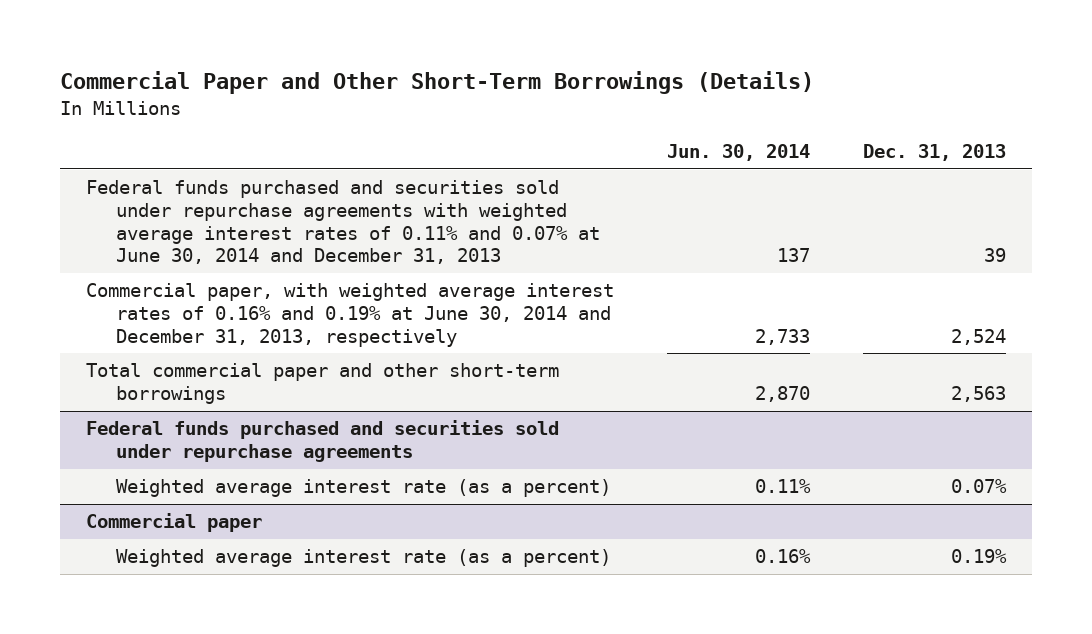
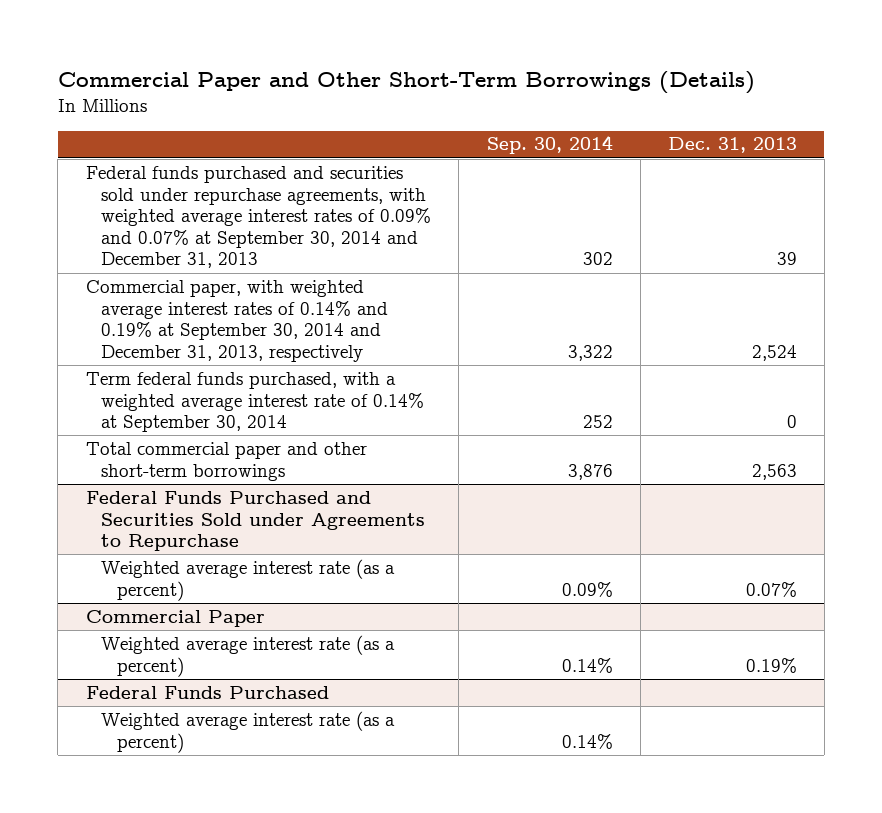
[667,144,811,162] Jun. 30, 2014 -> none
none -> [486,135,613,155] Sep. 30, 2014
[86,180,601,265] Federal funds purchased and securities sold under repurchase agreements with weighted average interest rates of 0.11% and 0.07% at June 30, 2014 and December 31, 2013 -> [85,165,432,269] Federal funds purchased and securities sold under repurchase agreements, with weighted average interest rates of 0.09% and 0.07% at September 30, 2014 and December 31, 2013
[86,283,615,347] Commercial paper, with weighted average interest rates of 0.16% and 0.19% at June 30, 2014 and December 31, 2013, respectively -> [85,279,389,362] Commercial paper, with weighted average interest rates of 0.14% and 0.19% at September 30, 2014 and December 31, 2013, respectively
none -> [85,371,425,433] Term federal funds purchased, with a weighted average interest rate of 0.14% at September 30, 2014
[86,420,560,463] Federal funds purchased and securities sold under repurchase agreements -> [85,490,426,552] Federal Funds Purchased and Securities Sold under Agreements to Repurchase
[86,513,263,533] Commercial paper -> [85,609,265,627] Commercial Paper
none -> [85,685,329,699] Federal Funds Purchased
none -> [101,710,396,753] Weighted average interest rate (as a percent)

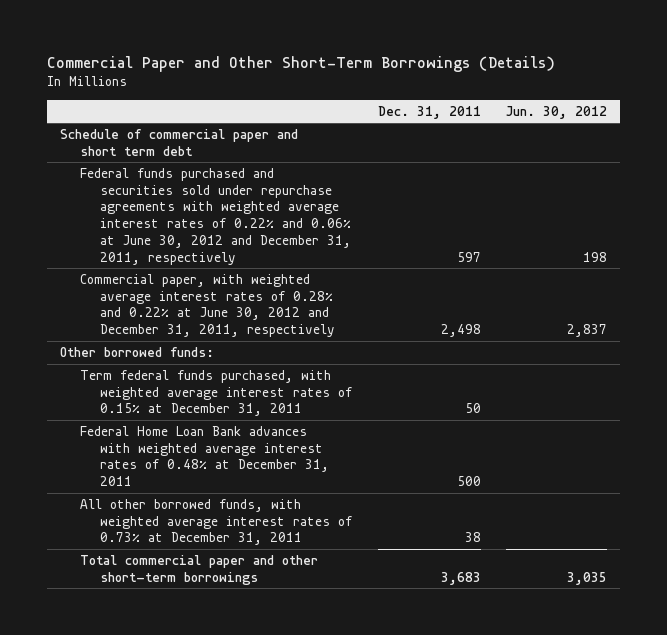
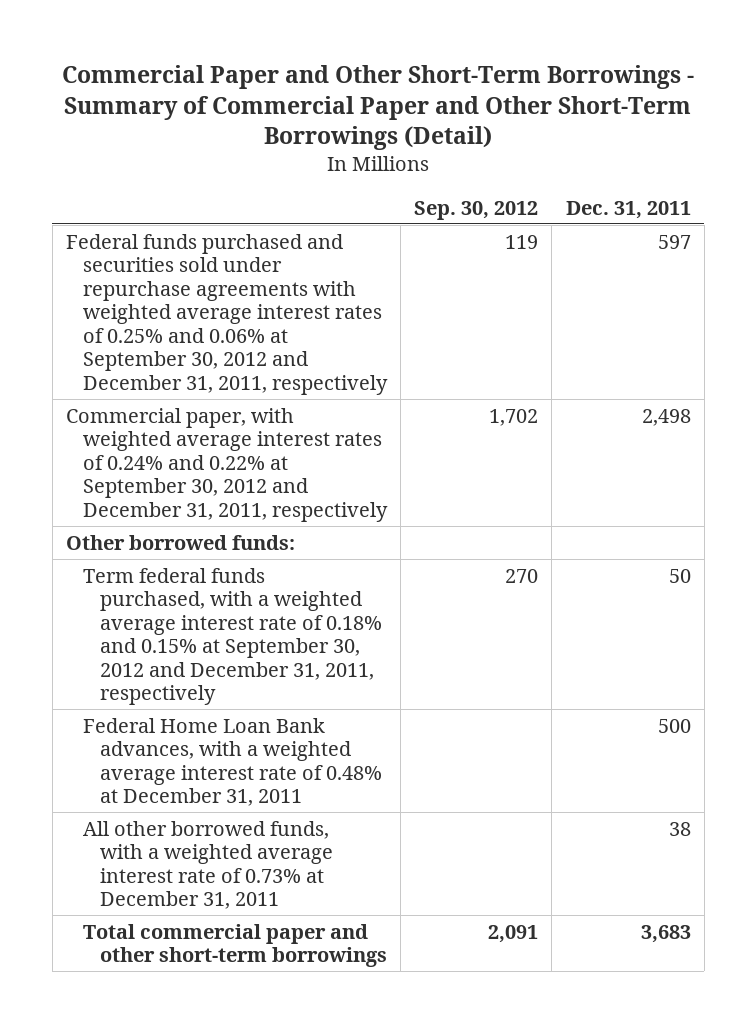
[46,55,555,72] Commercial Paper and Other Short-Term Borrowings (Details) -> [62,64,695,151] Commercial Paper and Other Short-Term Borrowings - Summary of Commercial Paper and Other Short-Term Borrowings (Detail)
[506,105,608,119] Jun. 30, 2012 -> none
none -> [414,200,539,220] Sep. 30, 2012
[59,128,298,156] Schedule of commercial paper and short term debt -> none
[79,167,351,265] Federal funds purchased and securities sold under repurchase agreements with weighted average interest rates of 0.22% and 0.06% at June 30, 2012 and December 31, 2011, respectively -> [65,233,388,395] Federal funds purchased and securities sold under repurchase agreements with weighted average interest rates of 0.25% and 0.06% at September 30, 2012 and December 31, 2011, respectively
[79,273,335,338] Commercial paper, with weighted average interest rates of 0.28% and 0.22% at June 30, 2012 and December 31, 2011, respectively -> [65,407,388,522] Commercial paper, with weighted average interest rates of 0.24% and 0.22% at September 30, 2012 and December 31, 2011, respectively
[79,369,352,417] Term federal funds purchased, with weighted average interest rates of 0.15% at December 31, 2011 -> [82,567,383,706] Term federal funds purchased, with a weighted average interest rate of 0.18% and 0.15% at September 30, 2012 and December 31, 2011, respectively
[79,425,329,487] Federal Home Loan Bank advances with weighted average interest rates of 0.48% at December 31, 2011 -> [82,717,383,807] Federal Home Loan Bank advances, with a weighted average interest rate of 0.48% at December 31, 2011
[79,498,352,546] All other borrowed funds, with weighted average interest rates of 0.73% at December 31, 2011 -> [82,820,334,910] All other borrowed funds, with a weighted average interest rate of 0.73% at December 31, 2011

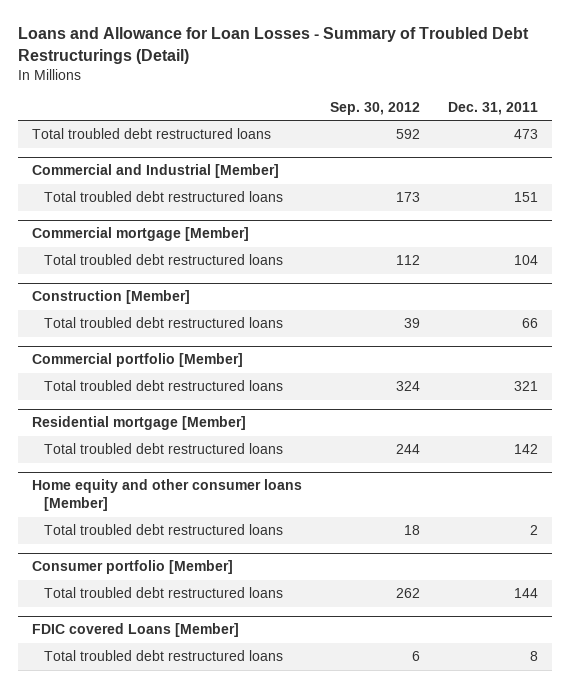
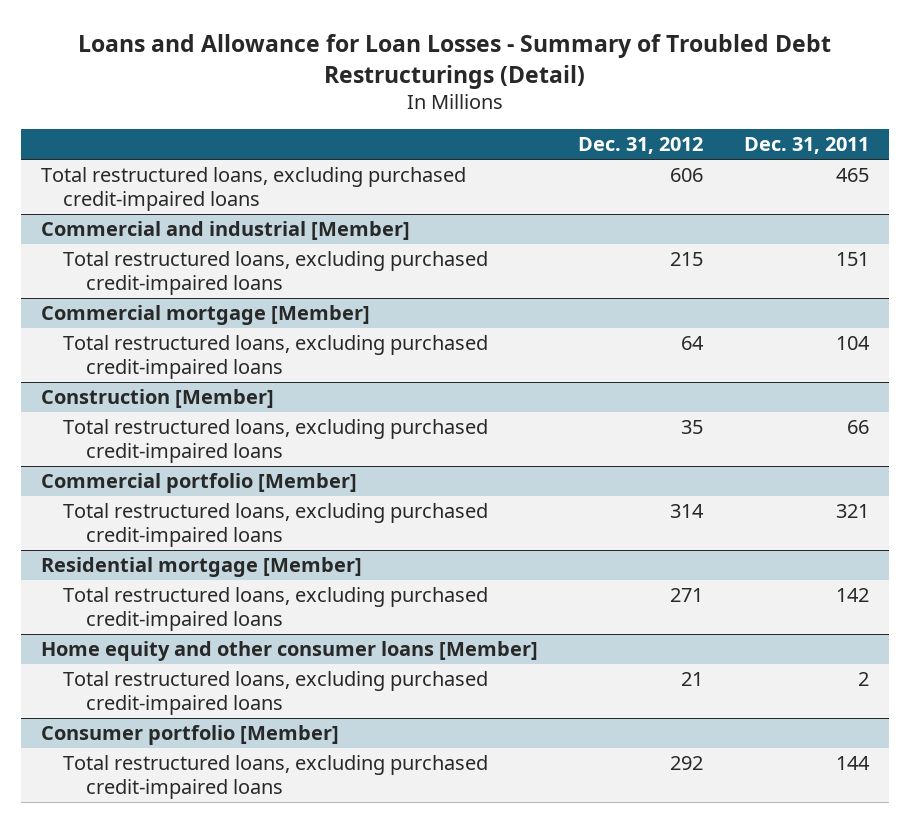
[329,101,420,115] Sep. 30, 2012 -> none
none -> [578,137,704,155] Dec. 31, 2012
[31,128,271,140] Total troubled debt restructured loans -> [41,167,467,212] Total restructured loans, excluding purchased credit-impaired loans
[514,129,539,140] 473 -> [835,168,869,183] 465
[31,164,279,179] Commercial and Industrial [Member] -> [41,221,411,241] Commercial and industrial [Member]
[43,191,283,203] Total troubled debt restructured loans -> [63,251,489,296] Total restructured loans, excluding purchased credit-impaired loans
[43,254,283,266] Total troubled debt restructured loans -> [63,335,489,380] Total restructured loans, excluding purchased credit-impaired loans
[43,317,283,329] Total troubled debt restructured loans -> [63,419,489,464] Total restructured loans, excluding purchased credit-impaired loans
[43,380,283,392] Total troubled debt restructured loans -> [63,503,489,548] Total restructured loans, excluding purchased credit-impaired loans
[43,443,283,455] Total troubled debt restructured loans -> [63,587,489,632] Total restructured loans, excluding purchased credit-impaired loans
[43,524,283,536] Total troubled debt restructured loans -> [63,671,489,716] Total restructured loans, excluding purchased credit-impaired loans
[31,623,239,638] FDIC covered Loans [Member] -> none
[43,650,283,662] Total troubled debt restructured loans -> none
[43,587,283,599] Total troubled debt restructured loans -> [63,755,489,800] Total restructured loans, excluding purchased credit-impaired loans

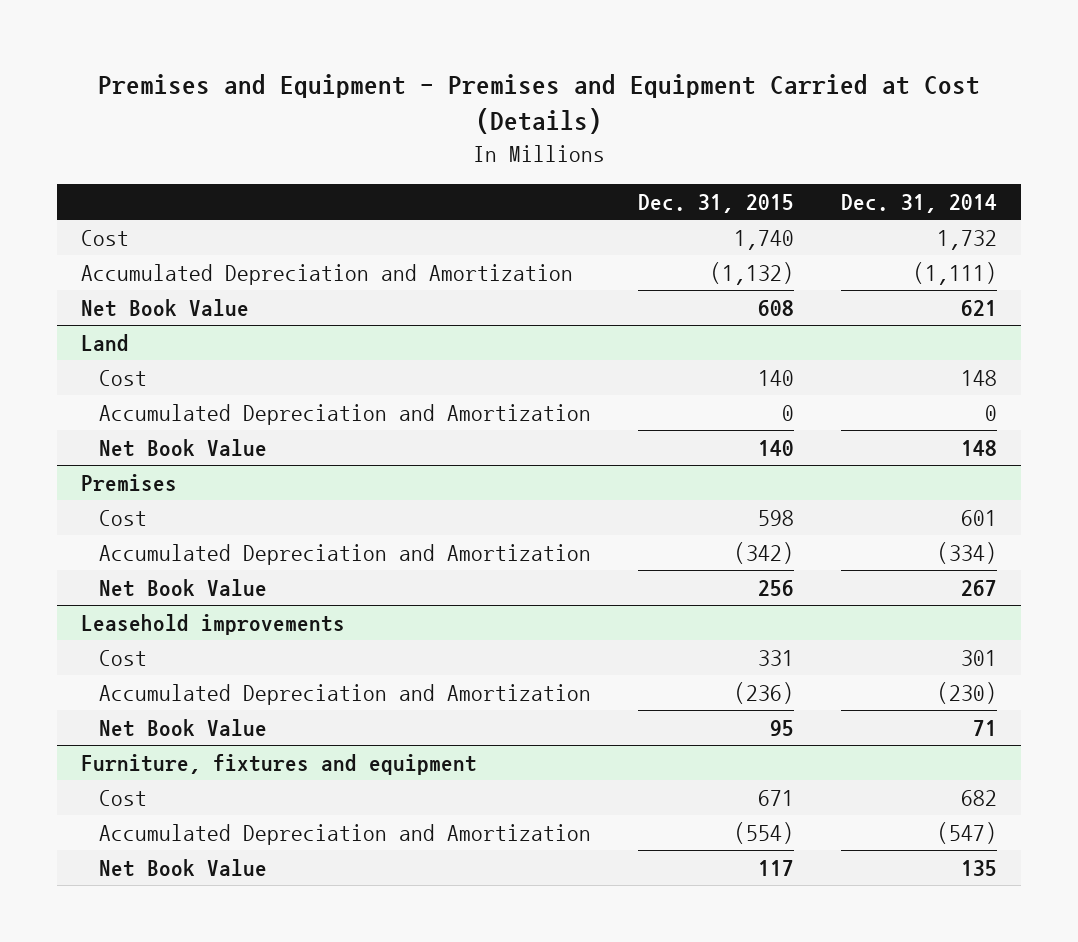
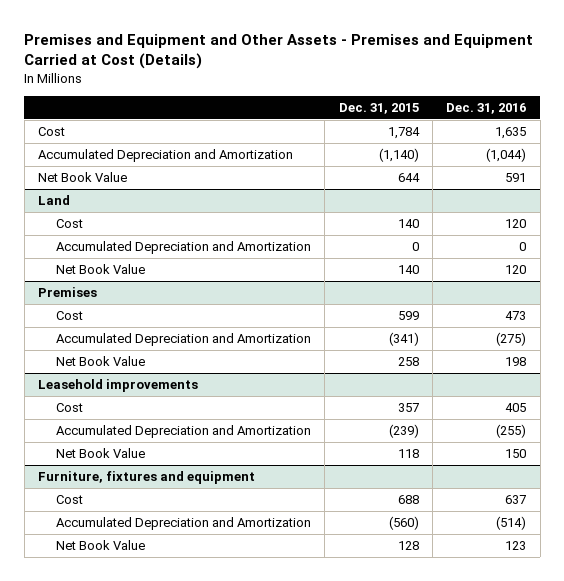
[98,74,981,135] Premises and Equipment - Premises and Equipment Carried at Cost (Details) -> [24,33,534,70] Premises and Equipment and Other Assets - Premises and Equipment Carried at Cost (Details)
[841,193,998,213] Dec. 31, 2014 -> none
none -> [446,103,527,115] Dec. 31, 2016
[734,229,795,250] 1,740 -> [387,127,420,140] 1,784
[710,261,795,285] (1,132) -> [378,148,419,163] (1,140)
[758,299,795,316] 608 -> [397,173,420,183] 644
[758,509,795,526] 598 -> [397,311,419,321] 599
[734,541,795,564] (342) -> [388,332,419,347] (341)
[758,579,795,596] 256 -> [397,357,419,367] 258
[758,649,795,666] 331 -> [397,403,419,413] 357
[734,681,795,704] (236) -> [388,424,419,439] (239)
[770,719,795,736] 95 -> [397,449,419,459] 118
[758,789,795,806] 671 -> [397,495,419,505] 688
[734,821,795,844] (554) -> [388,516,419,531] (560)
[758,859,795,876] 117 -> [397,541,419,551] 128

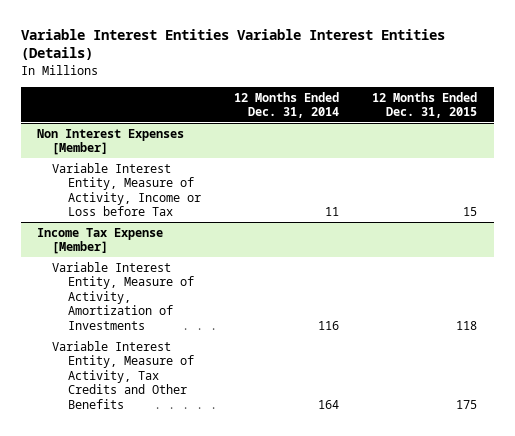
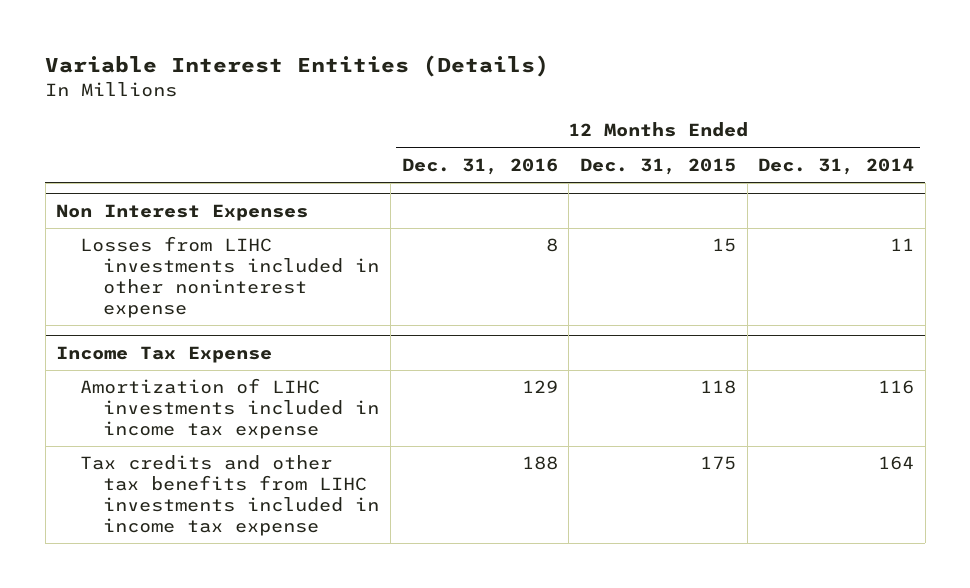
[20,28,445,61] Variable Interest Entities Variable Interest Entities (Details) -> [45,55,550,78] Variable Interest Entities (Details)
none -> [401,157,558,175] Dec. 31, 2016
[37,128,185,156] Non Interest Expenses [Member] -> [56,203,309,221] Non Interest Expenses
[52,162,201,217] Variable Interest Entity, Measure of Activity, Income or Loss before Tax -> [79,236,380,319] Losses from LIHC investments included in other noninterest expense
[37,227,164,255] Income Tax Expense [Member] -> [56,345,273,363] Income Tax Expense
[52,261,194,330] Variable Interest Entity, Measure of Activity, Amortization of Investments -> [79,378,380,440] Amortization of LIHC investments included in income tax expense
[52,340,194,409] Variable Interest Entity, Measure of Activity, Tax Credits and Other Benefits -> [79,455,380,537] Tax credits and other tax benefits from LIHC investments included in income tax expense

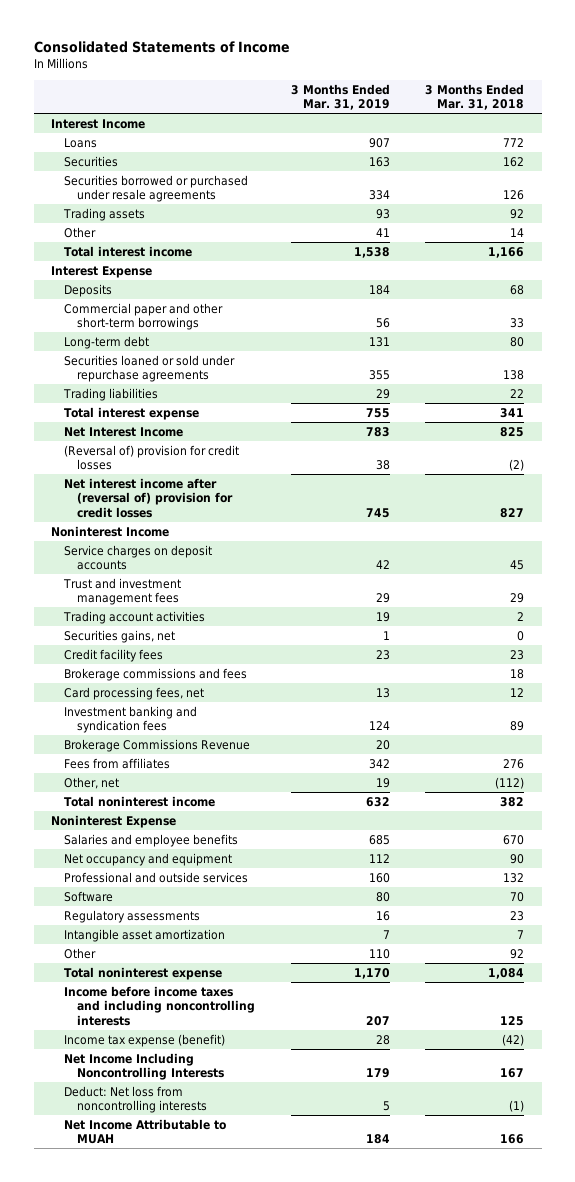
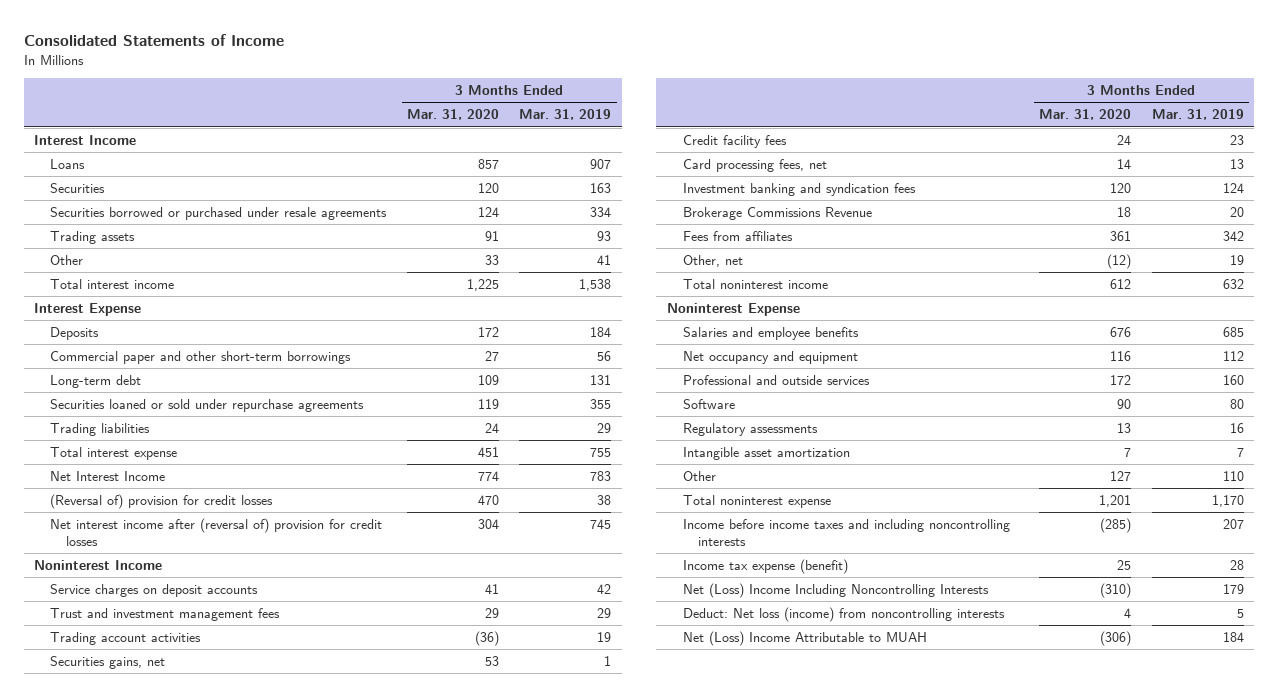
[424,84,524,111] 3 Months Ended Mar. 31, 2018 -> none
none -> [406,109,499,121] Mar. 31, 2020
[64,667,248,681] Brokerage commissions and fees -> none
[64,1052,225,1081] Net Income Including Noncontrolling Interests -> [682,582,989,598] Net (Loss) Income Including Noncontrolling Interests
[64,1085,208,1114] Deduct: Net loss from noncontrolling interests -> [682,606,1005,622] Deduct: Net loss (income) from noncontrolling interests
[64,1118,227,1145] Net Income Attributable to MUAH -> [682,630,927,646] Net (Loss) Income Attributable to MUAH

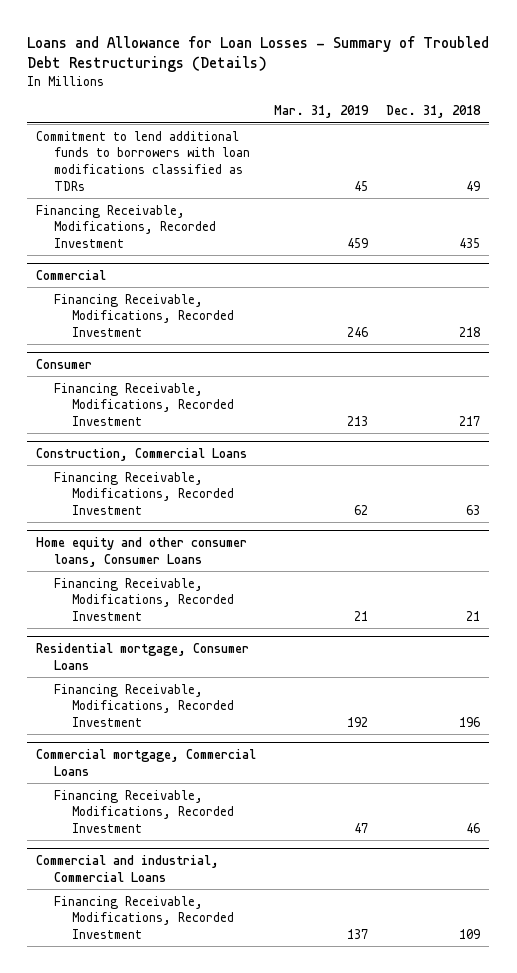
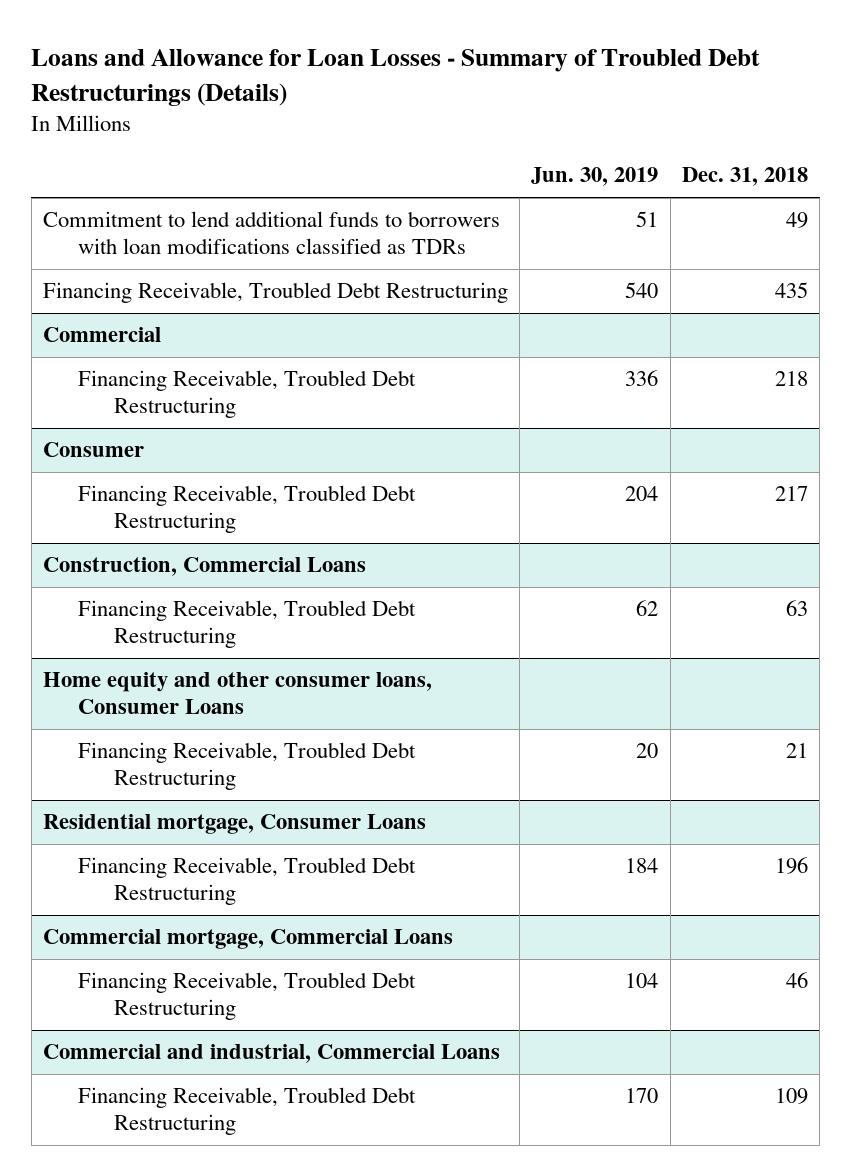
[274,105,370,119] Mar. 31, 2019 -> none
none -> [531,167,659,187] Jun. 30, 2019
[36,204,217,249] Financing Receivable, Modifications, Recorded Investment -> [42,282,508,304] Financing Receivable, Troubled Debt Restructuring
[54,293,235,338] Financing Receivable, Modifications, Recorded Investment -> [78,370,417,419] Financing Receivable, Troubled Debt Restructuring
[54,382,235,427] Financing Receivable, Modifications, Recorded Investment -> [78,485,417,534] Financing Receivable, Troubled Debt Restructuring
[54,471,235,516] Financing Receivable, Modifications, Recorded Investment -> [78,600,417,649] Financing Receivable, Troubled Debt Restructuring
[54,577,235,622] Financing Receivable, Modifications, Recorded Investment -> [78,742,417,791] Financing Receivable, Troubled Debt Restructuring
[54,683,235,728] Financing Receivable, Modifications, Recorded Investment -> [78,857,417,906] Financing Receivable, Troubled Debt Restructuring
[54,789,235,834] Financing Receivable, Modifications, Recorded Investment -> [78,972,417,1021] Financing Receivable, Troubled Debt Restructuring
[54,895,235,940] Financing Receivable, Modifications, Recorded Investment -> [78,1087,417,1136] Financing Receivable, Troubled Debt Restructuring

